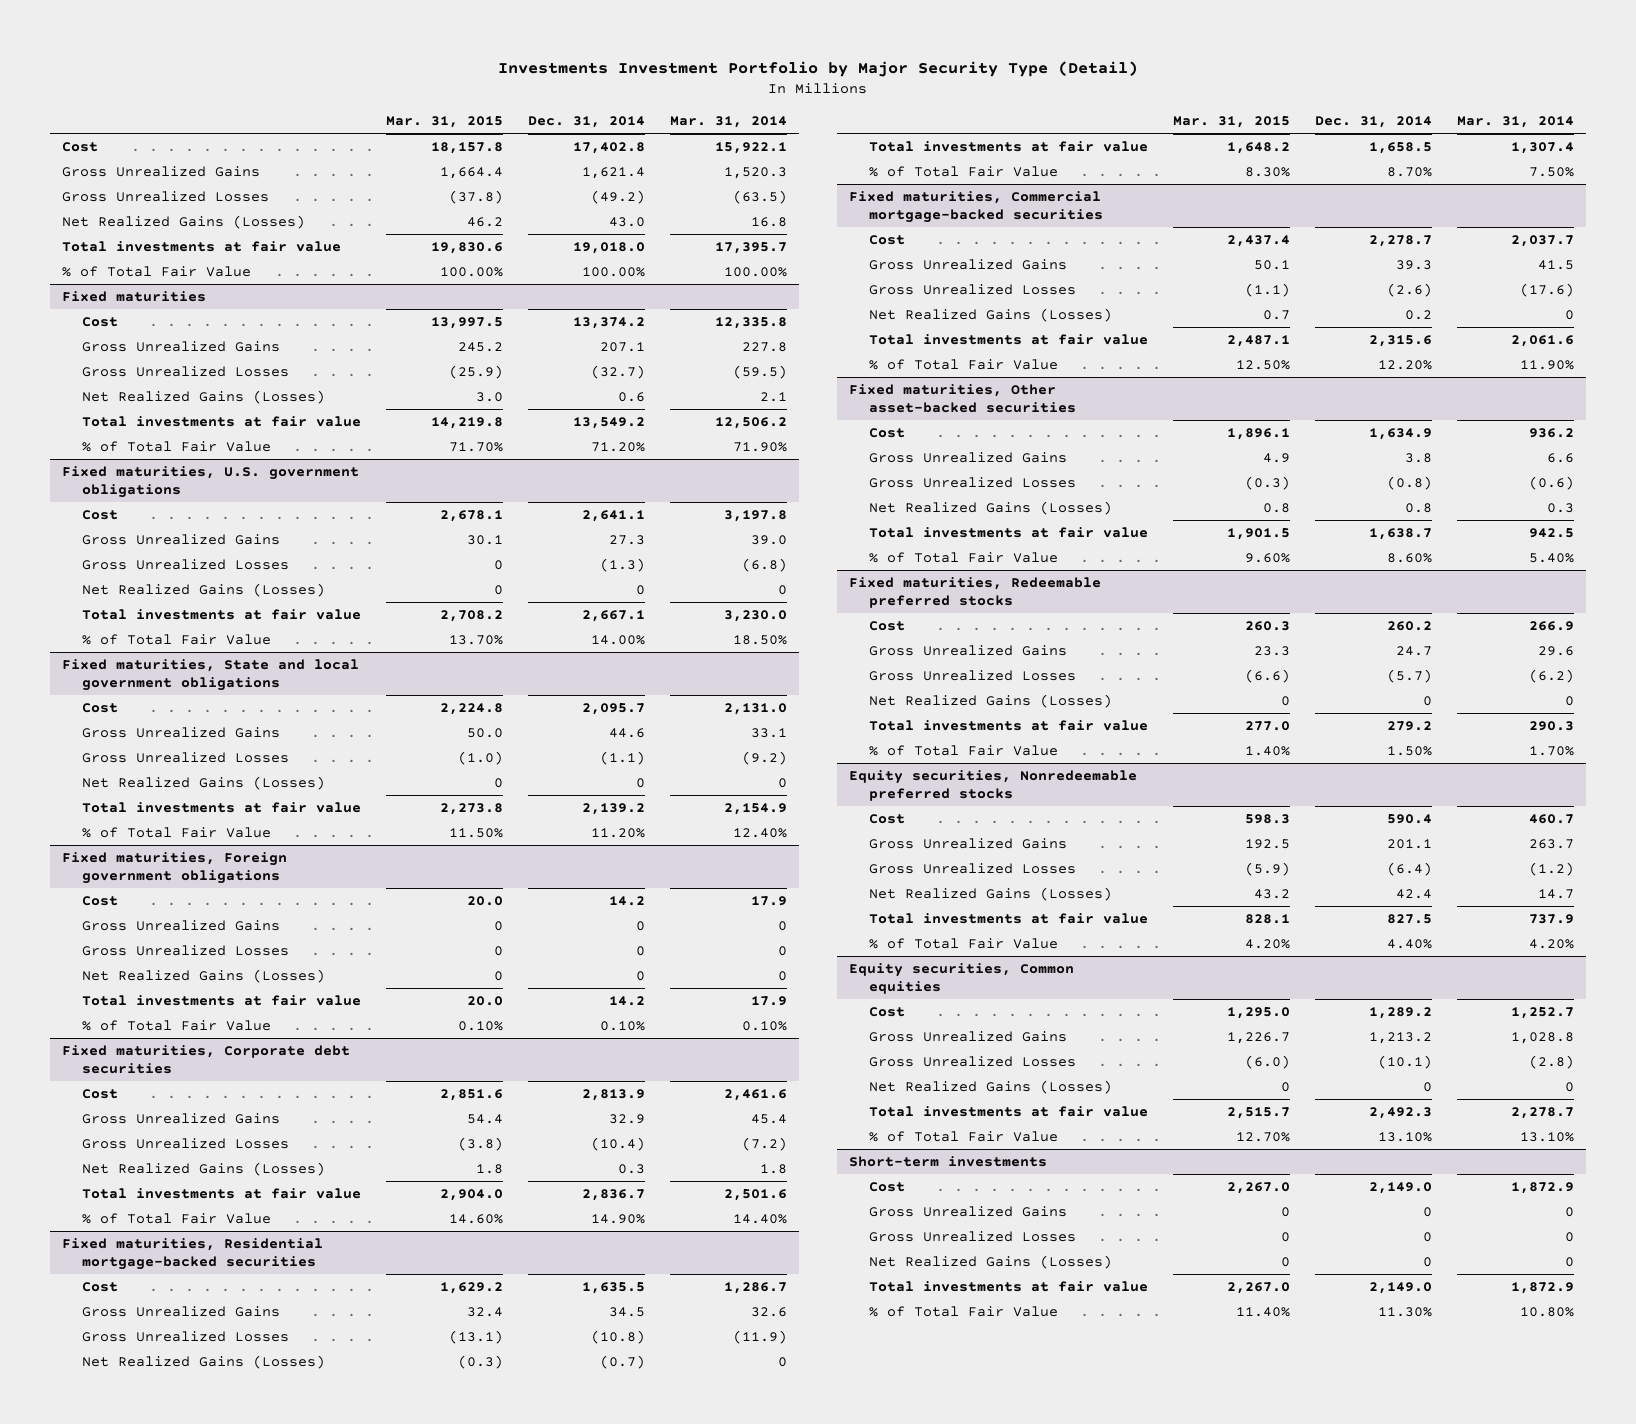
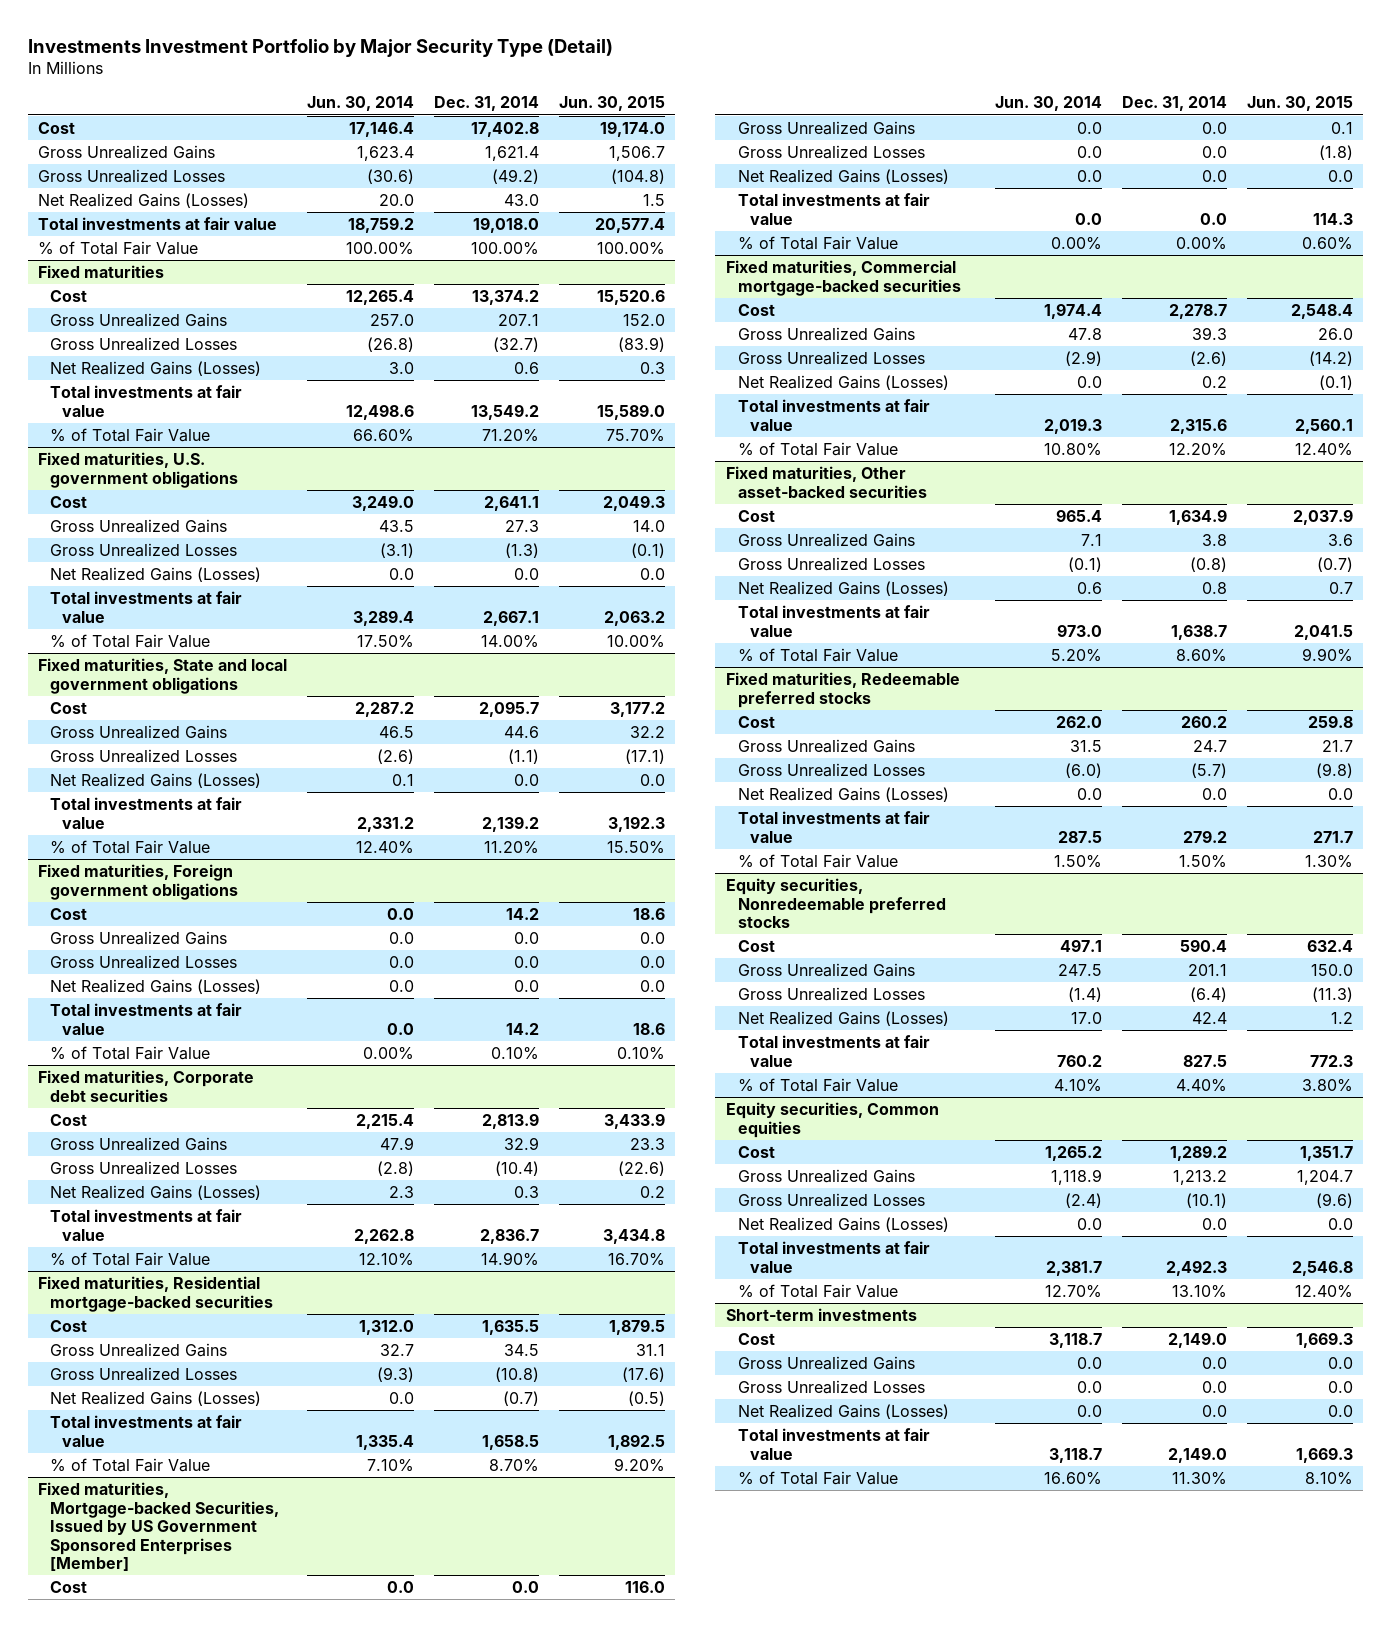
[386,115,504,128] Mar. 31, 2015 -> none
[669,115,787,128] Mar. 31, 2014 -> none
none -> [307,96,415,112] Jun. 30, 2014
none -> [559,96,666,112] Jun. 30, 2015
[635,584,645,595] 0 -> [514,567,540,580] 0.0
[635,777,645,788] 0 -> [514,773,540,786] 0.0
[635,920,645,931] 0 -> [514,931,540,944] 0.0
[635,945,645,956] 0 -> [514,955,540,968] 0.0
[635,970,645,981] 0 -> [514,979,540,992] 0.0
none -> [37,1481,280,1572] Fixed maturities, Mortgage-backed Securities, Issued by US Government Sponsored Enterprises [Member]
none -> [50,1580,88,1593] Cost
none -> [737,120,915,135] Gross Unrealized Gains
none -> [737,144,925,159] Gross Unrealized Losses
none -> [737,168,949,184] Net Realized Gains (Losses)
none -> [737,192,930,225] Total investments at fair value
none -> [737,235,898,250] % of Total Fair Value
[1422,695,1432,706] 0 -> [1201,787,1227,800] 0.0
[1422,1081,1432,1092] 0 -> [1201,1217,1227,1230] 0.0
[1422,1206,1432,1217] 0 -> [1201,1356,1227,1369] 0.0
[1422,1231,1432,1242] 0 -> [1201,1380,1227,1393] 0.0
[1422,1256,1432,1267] 0 -> [1201,1404,1227,1417] 0.0

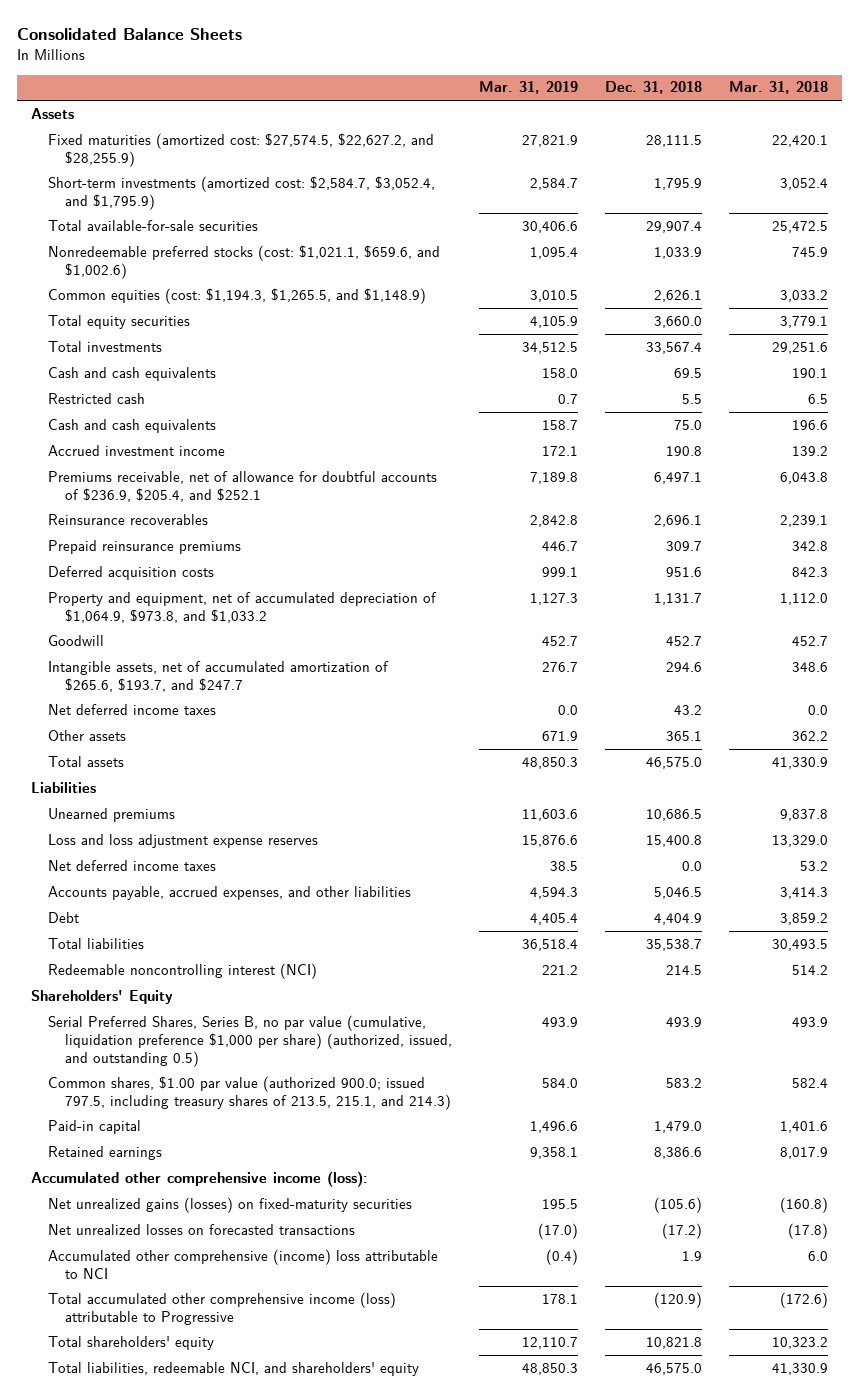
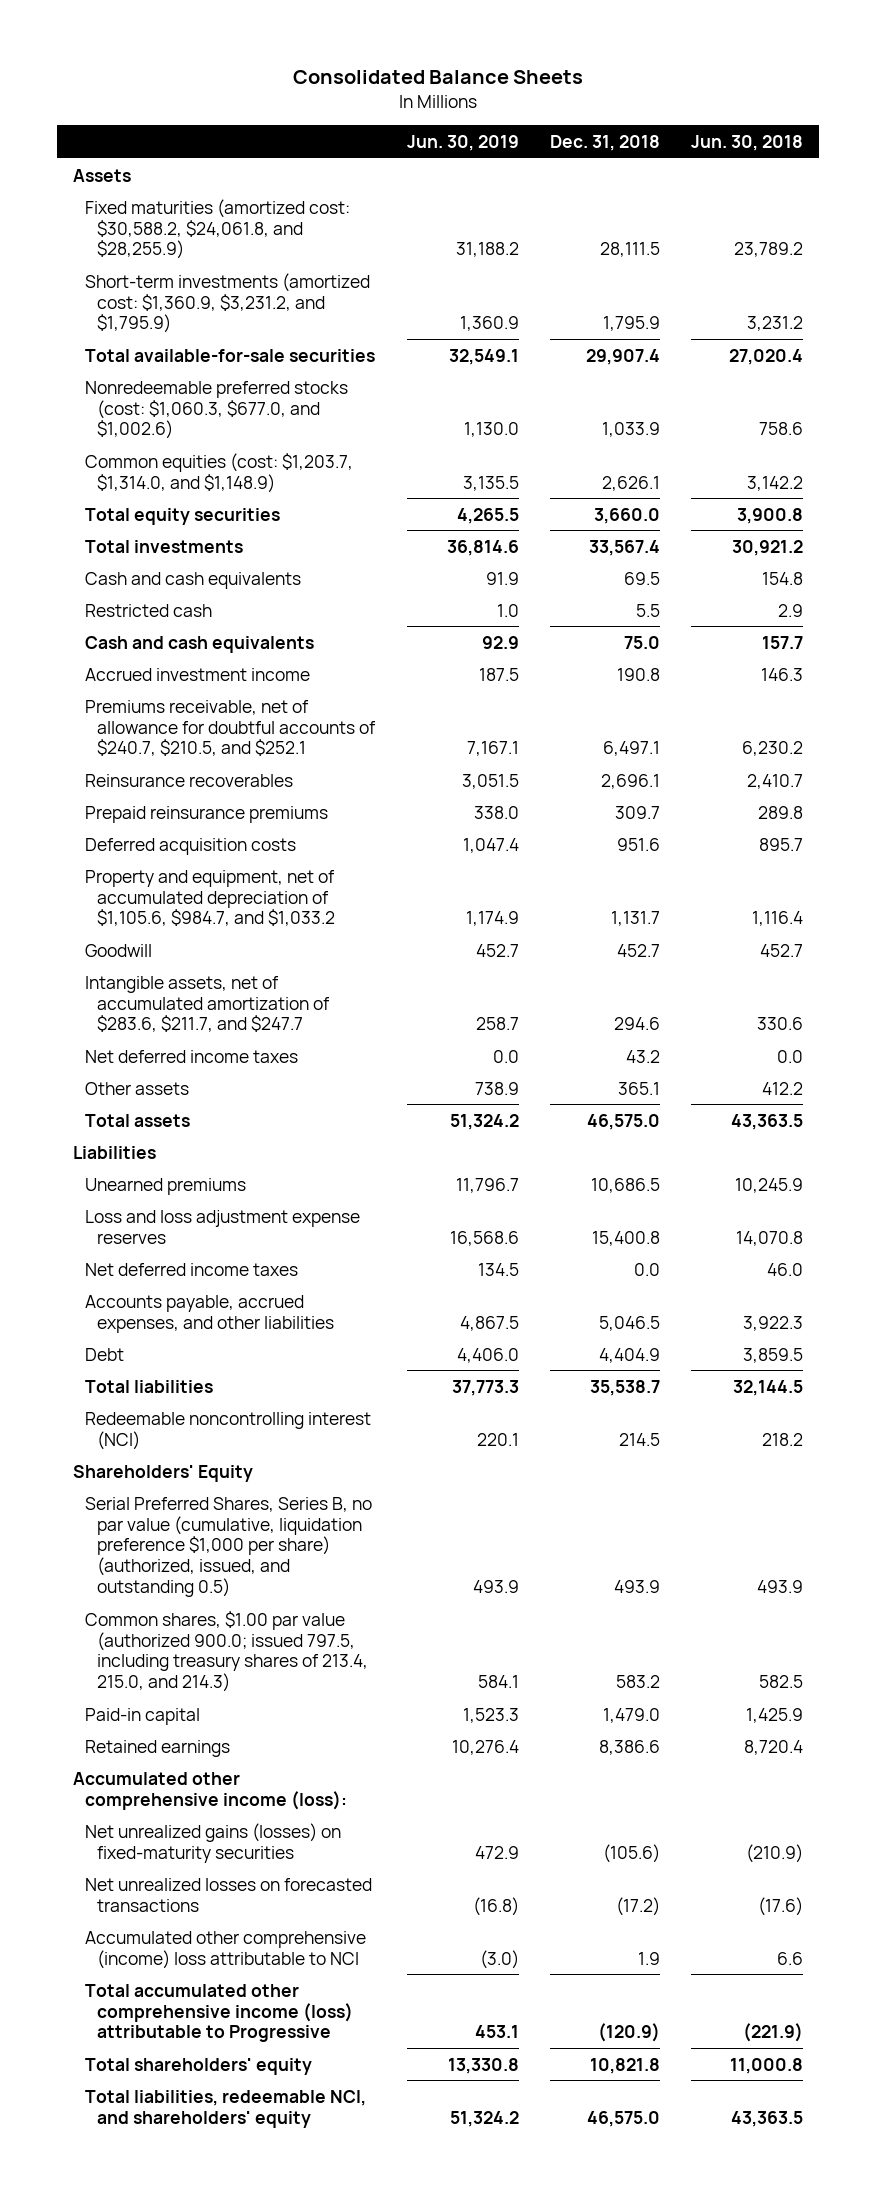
[478,81,578,95] Mar. 31, 2019 -> none
[729,81,829,95] Mar. 31, 2018 -> none
none -> [406,135,519,152] Jun. 30, 2019
none -> [690,135,803,152] Jun. 30, 2018
[47,132,434,167] Fixed maturities (amortized cost: $27,574.5, $22,627.2, and $28,255.9) -> [85,198,351,260] Fixed maturities (amortized cost: $30,588.2, $24,061.8, and $28,255.9)
[47,175,435,210] Short-term investments (amortized cost: $2,584.7, $3,052.4, and $1,795.9) -> [85,272,371,334] Short-term investments (amortized cost: $1,360.9, $3,231.2, and $1,795.9)
[47,244,440,279] Nonredeemable preferred stocks (cost: $1,021.1, $659.6, and $1,002.6) -> [85,380,349,440] Nonredeemable preferred stocks (cost: $1,060.3, $677.0, and $1,002.6)
[47,287,426,304] Common equities (cost: $1,194.3, $1,265.5, and $1,148.9) -> [85,452,354,493] Common equities (cost: $1,203.7, $1,314.0, and $1,148.9)
[47,470,437,502] Premiums receivable, net of allowance for doubtful accounts of $236.9, $205.4, and $252.1 -> [85,699,377,757] Premiums receivable, net of allowance for doubtful accounts of $240.7, $210.5, and $252.1
[47,591,437,623] Property and equipment, net of accumulated depreciation of $1,064.9, $973.8, and $1,033.2 -> [85,869,336,927] Property and equipment, net of accumulated depreciation of $1,105.6, $984.7, and $1,033.2
[47,660,389,692] Intangible assets, net of accumulated amortization of $265.6, $193.7, and $247.7 -> [85,975,331,1033] Intangible assets, net of accumulated amortization of $283.6, $211.7, and $247.7
[47,1075,451,1110] Common shares, $1.00 par value (authorized 900.0; issued 797.5, including treasury shares of 213.5, 215.1, and 214.3) -> [85,1610,369,1693] Common shares, $1.00 par value (authorized 900.0; issued 797.5, including treasury shares of 213.4, 215.0, and 214.3)

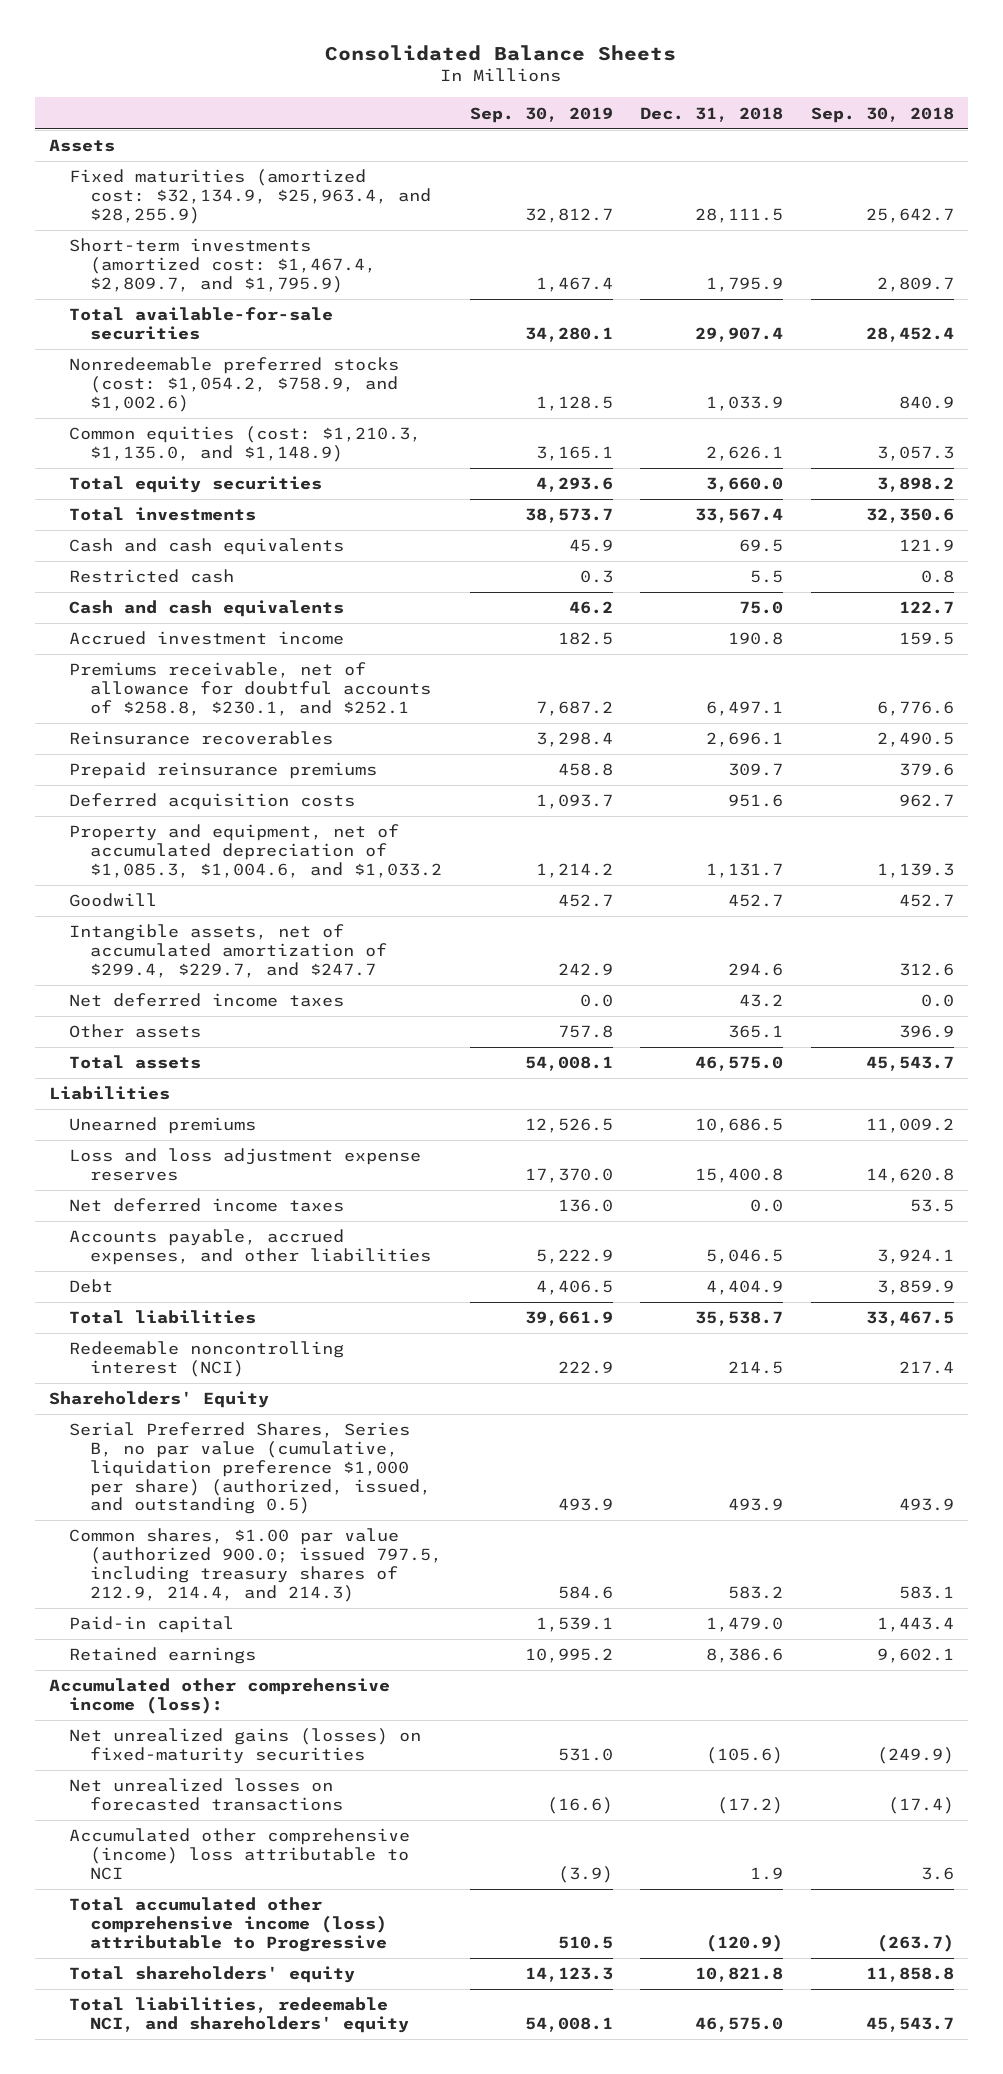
[406,135,519,152] Jun. 30, 2019 -> none
[690,135,803,152] Jun. 30, 2018 -> none
none -> [469,106,613,123] Sep. 30, 2019
none -> [810,106,954,123] Sep. 30, 2018
[85,198,351,260] Fixed maturities (amortized cost: $30,588.2, $24,061.8, and $28,255.9) -> [69,169,431,224] Fixed maturities (amortized cost: $32,134.9, $25,963.4, and $28,255.9)
[85,272,371,334] Short-term investments (amortized cost: $1,360.9, $3,231.2, and $1,795.9) -> [69,238,376,293] Short-term investments (amortized cost: $1,467.4, $2,809.7, and $1,795.9)
[85,380,349,440] Nonredeemable preferred stocks (cost: $1,060.3, $677.0, and $1,002.6) -> [69,357,400,412] Nonredeemable preferred stocks (cost: $1,054.2, $758.9, and $1,002.6)
[85,452,354,493] Common equities (cost: $1,203.7, $1,314.0, and $1,148.9) -> [69,426,422,463] Common equities (cost: $1,210.3, $1,135.0, and $1,148.9)
[85,699,377,757] Premiums receivable, net of allowance for doubtful accounts of $240.7, $210.5, and $252.1 -> [69,662,431,716] Premiums receivable, net of allowance for doubtful accounts of $258.8, $230.1, and $252.1
[85,869,336,927] Property and equipment, net of accumulated depreciation of $1,105.6, $984.7, and $1,033.2 -> [69,824,442,878] Property and equipment, net of accumulated depreciation of $1,085.3, $1,004.6, and $1,033.2
[85,975,331,1033] Intangible assets, net of accumulated amortization of $283.6, $211.7, and $247.7 -> [69,924,387,978] Intangible assets, net of accumulated amortization of $299.4, $229.7, and $247.7
[85,1610,369,1693] Common shares, $1.00 par value (authorized 900.0; issued 797.5, including treasury shares of 213.4, 215.0, and 214.3) -> [69,1528,442,1602] Common shares, $1.00 par value (authorized 900.0; issued 797.5, including treasury shares of 212.9, 214.4, and 214.3)

